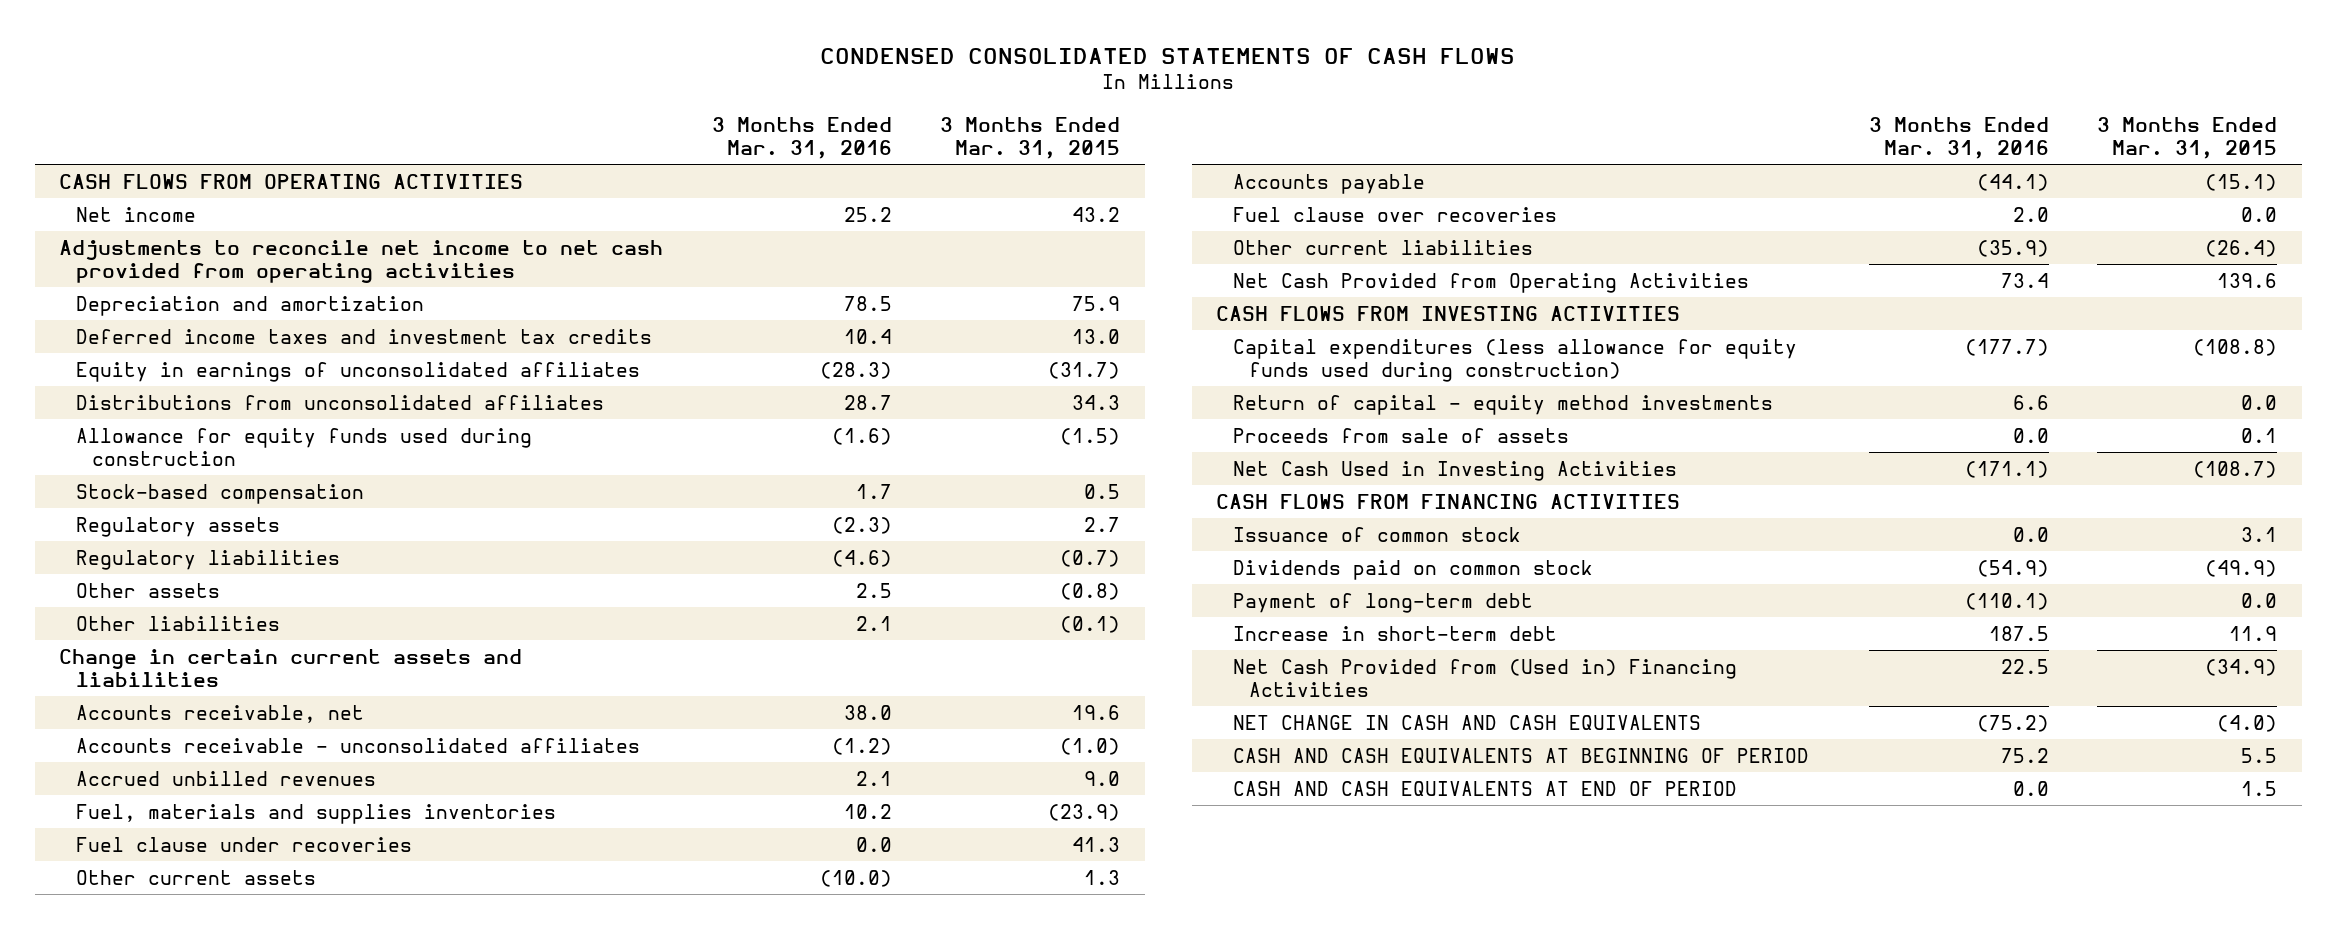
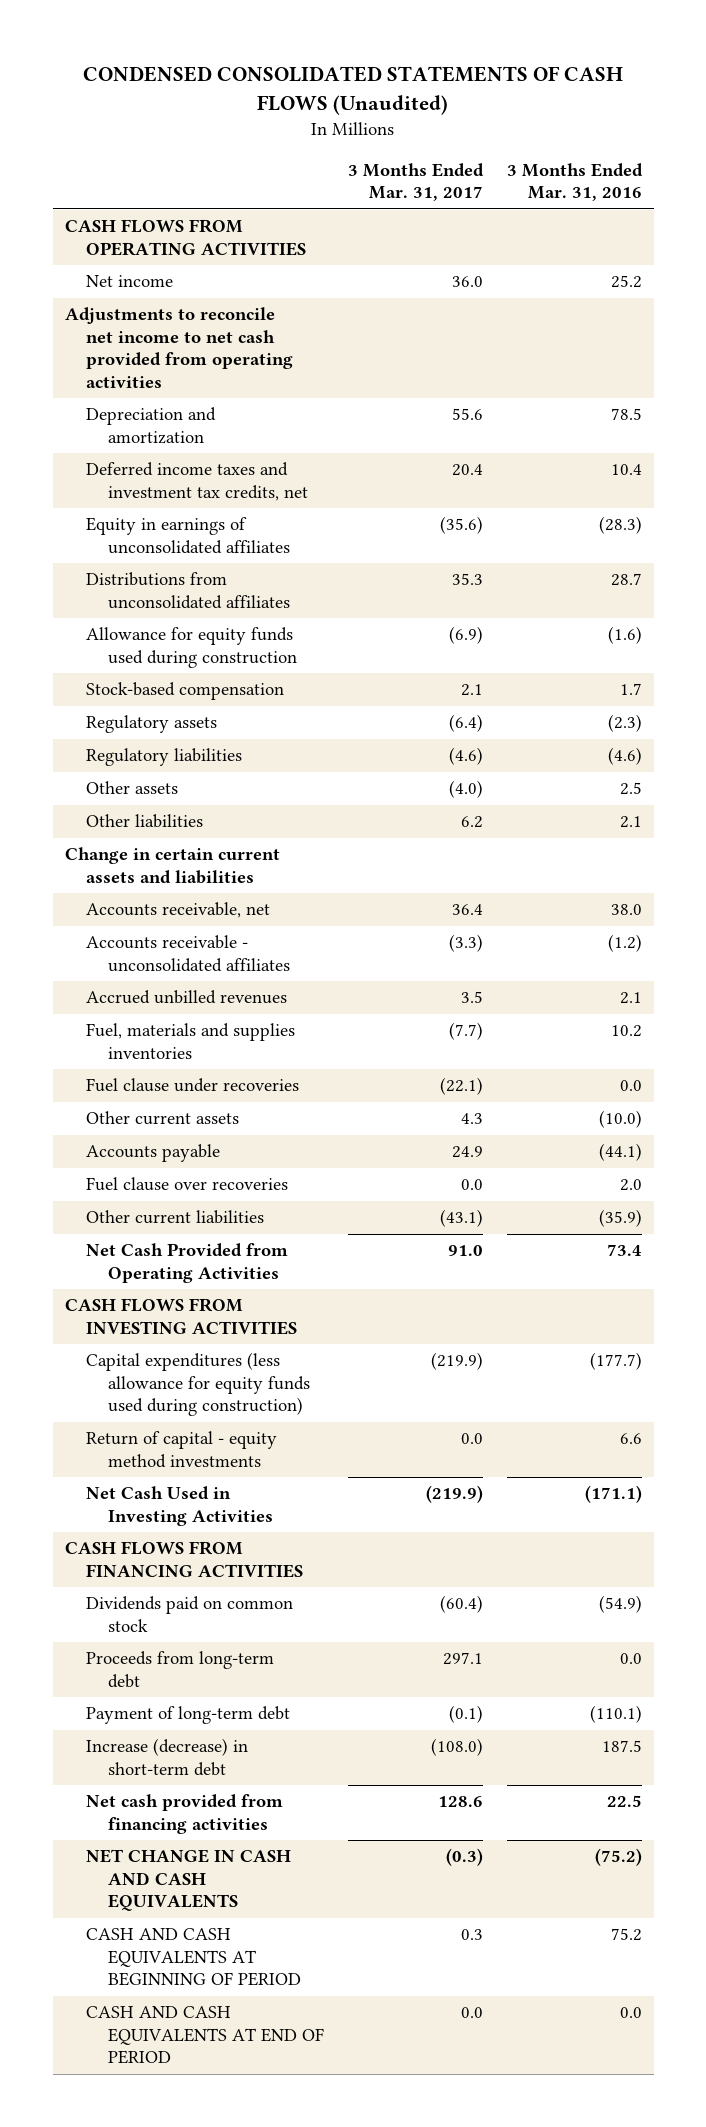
[820,47,1516,64] CONDENSED CONSOLIDATED STATEMENTS OF CASH FLOWS -> [83,66,624,115] CONDENSED CONSOLIDATED STATEMENTS OF CASH FLOWS (Unaudited)
[940,116,1121,159] 3 Months Ended Mar. 31, 2015 -> none
none -> [347,162,484,202] 3 Months Ended Mar. 31, 2017
[75,328,652,344] Deferred income taxes and investment tax credits -> [86,462,309,501] Deferred income taxes and investment tax credits, net
[1232,427,1569,443] Proceeds from sale of assets -> none
[1232,526,1521,542] Issuance of common stock -> none
none -> [86,1651,275,1688] Proceeds from long-term debt
[1232,625,1557,641] Increase in short-term debt -> [86,1738,249,1776] Increase (decrease) in short-term debt
[1232,658,1737,697] Net Cash Provided from (Used in) Financing Activities -> [86,1794,284,1834] Net cash provided from financing activities

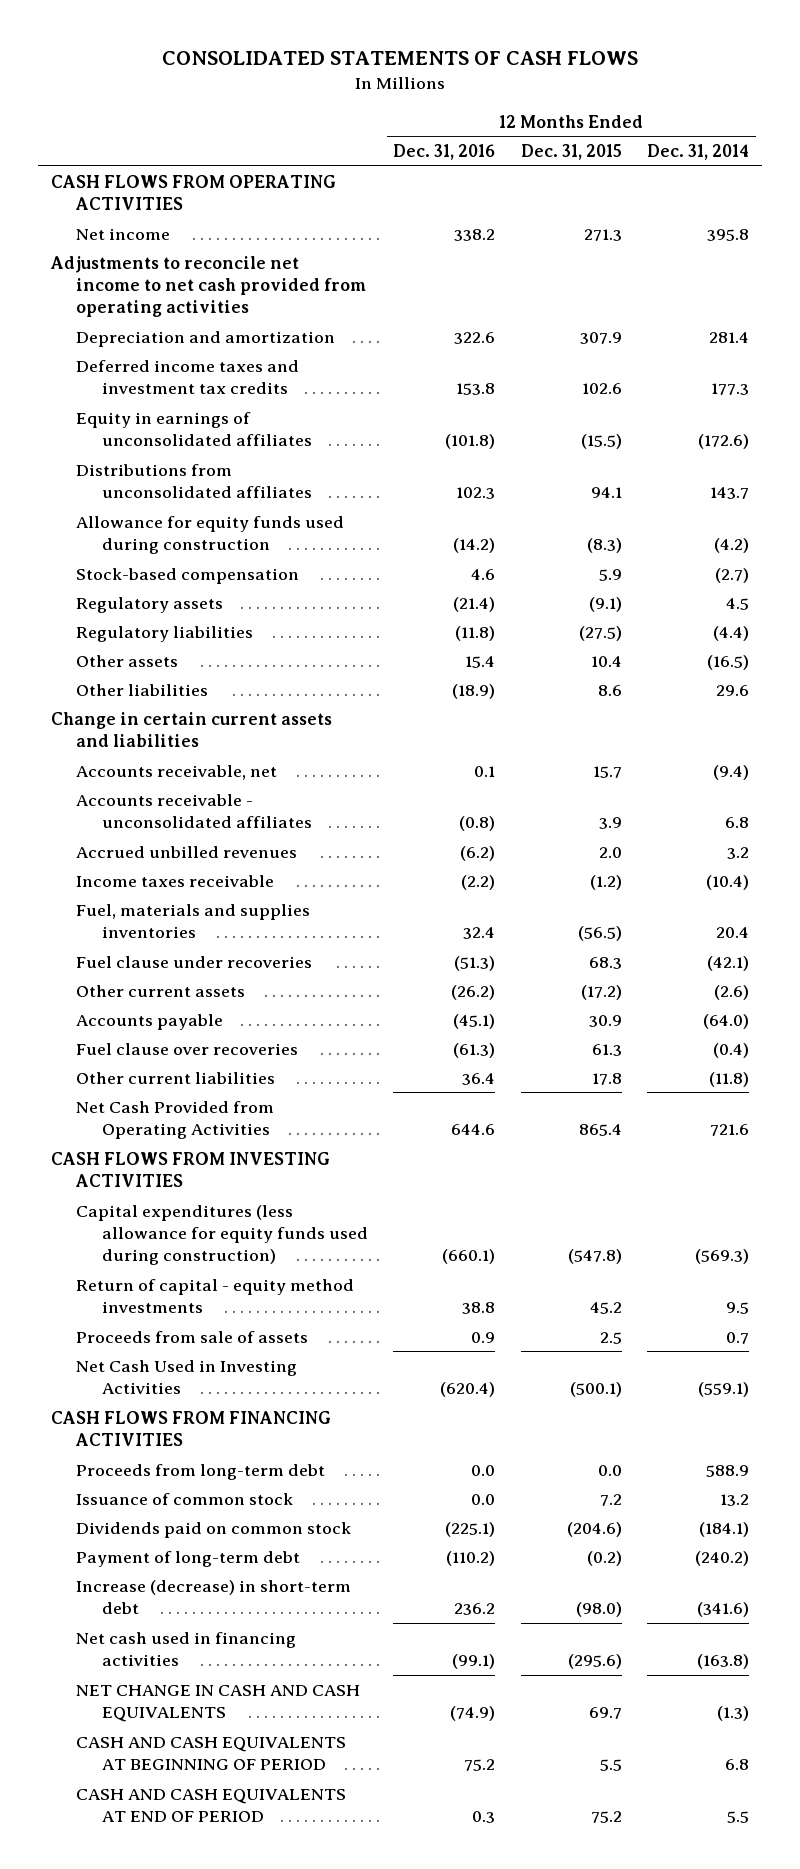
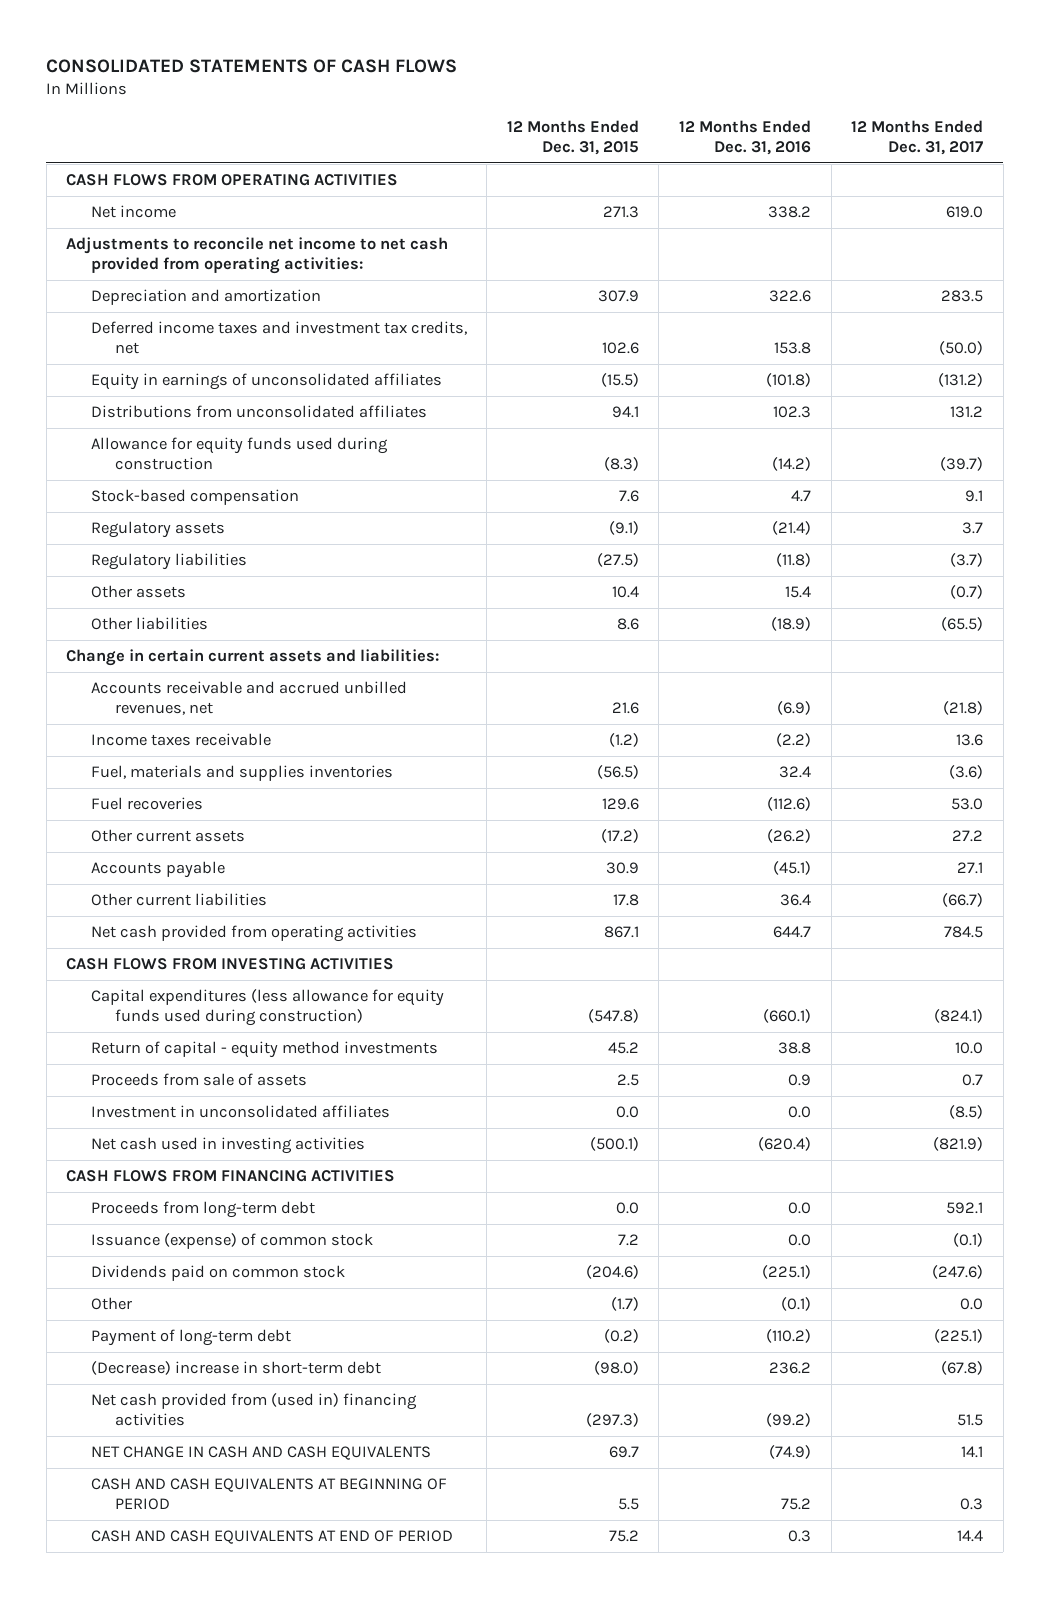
[647,144,750,161] Dec. 31, 2014 -> none
none -> [851,119,984,155] 12 Months Ended Dec. 31, 2017
[49,255,367,318] Adjustments to reconcile net income to net cash provided from operating activities -> [66,237,449,275] Adjustments to reconcile net income to net cash provided from operating activities:
[76,359,300,395] Deferred income taxes and investment tax credits -> [90,321,467,355] Deferred income taxes and investment tax credits, net
[471,568,496,580] 4.6 -> [790,490,811,503] 4.7
[598,568,622,581] 5.9 -> [618,490,639,503] 7.6
[76,793,312,829] Accounts receivable - unconsolidated affiliates -> none
[76,845,298,858] Accrued unbilled revenues -> none
[50,711,332,748] Change in certain current assets and liabilities -> [66,649,440,667] Change in certain current assets and liabilities:
[76,764,278,780] Accounts receivable, net -> [90,681,407,716] Accounts receivable and accrued unbilled revenues, net
[474,765,496,777] 0.1 -> [776,701,811,716] (6.9)
[592,765,622,778] 15.7 -> [611,702,639,715] 21.6
[76,955,313,968] Fuel clause under recoveries -> [90,797,203,811] Fuel recoveries
[454,955,496,971] (51.3) -> [766,797,811,812] (112.6)
[588,956,622,969] 68.3 -> [601,798,639,811] 129.6
[76,1042,299,1055] Fuel clause over recoveries -> none
[76,1100,275,1140] Net Cash Provided from Operating Activities -> [90,925,417,943] Net cash provided from operating activities
[451,1124,496,1136] 644.6 -> [772,926,811,939] 644.7
[578,1124,622,1137] 865.4 -> [603,926,639,939] 867.1
none -> [90,1105,390,1119] Investment in unconsolidated affiliates
[76,1359,298,1395] Net Cash Used in Investing Activities -> [90,1137,365,1155] Net cash used in investing activities
[76,1492,294,1505] Issuance of common stock -> [90,1233,373,1250] Issuance (expense) of common stock
none -> [90,1297,132,1311] Other
[76,1579,352,1615] Increase (decrease) in short-term debt -> [90,1361,381,1376] (Decrease) increase in short-term debt
[76,1631,297,1667] Net cash used in financing activities -> [90,1393,417,1427] Net cash provided from (used in) financing activities
[452,1654,496,1670] (99.1) -> [765,1413,811,1428] (99.2)
[567,1654,622,1670] (295.6) -> [585,1413,639,1428] (297.3)

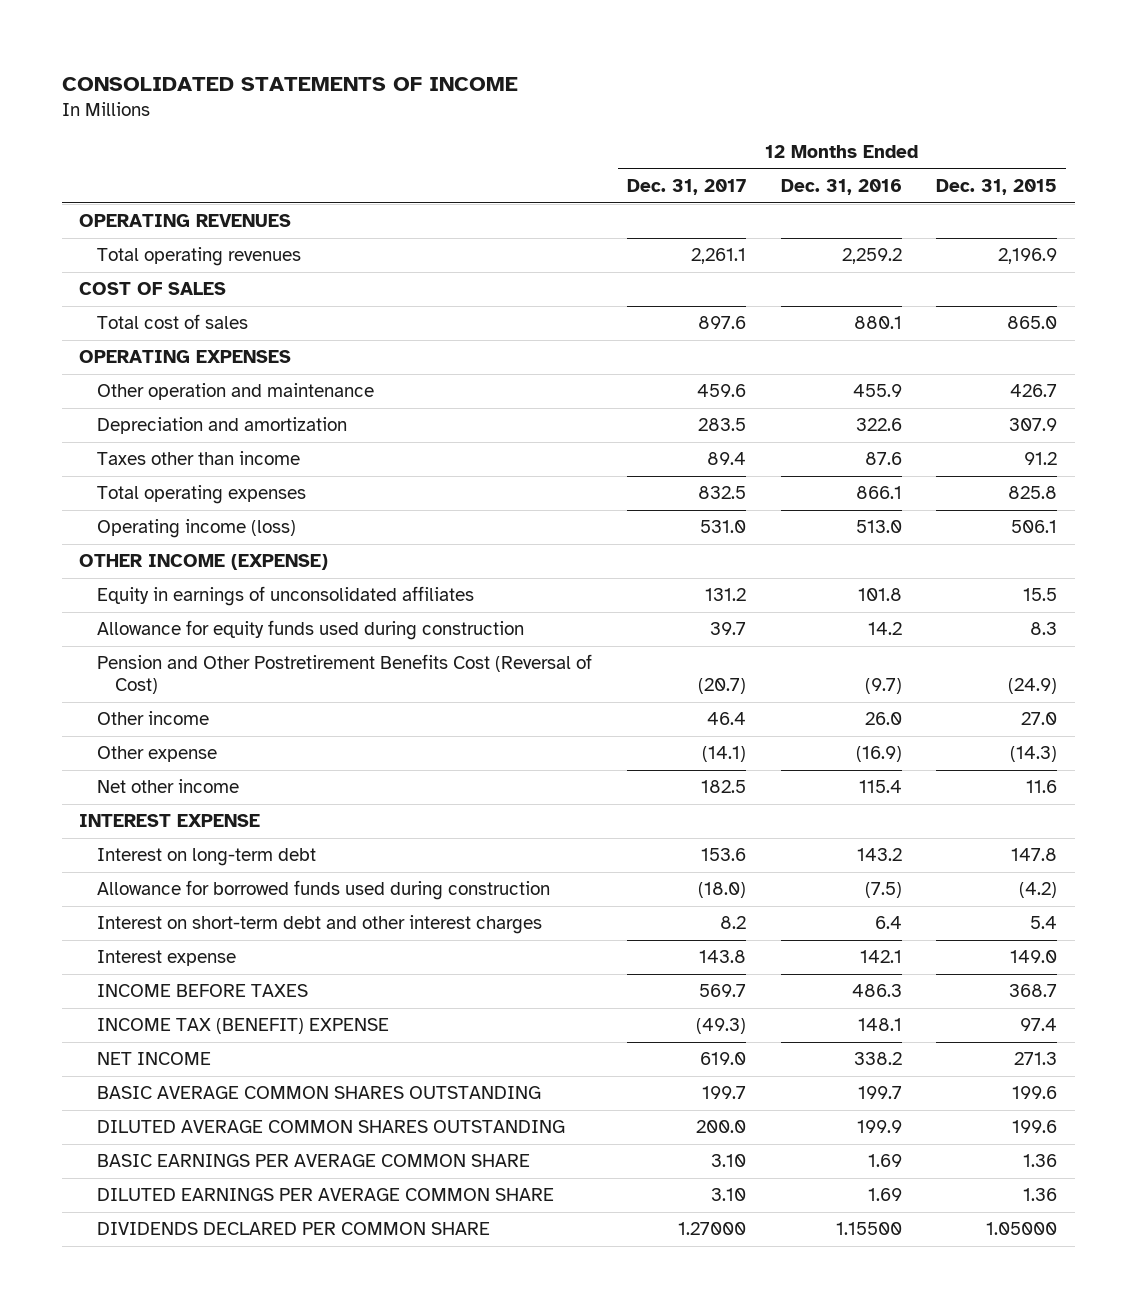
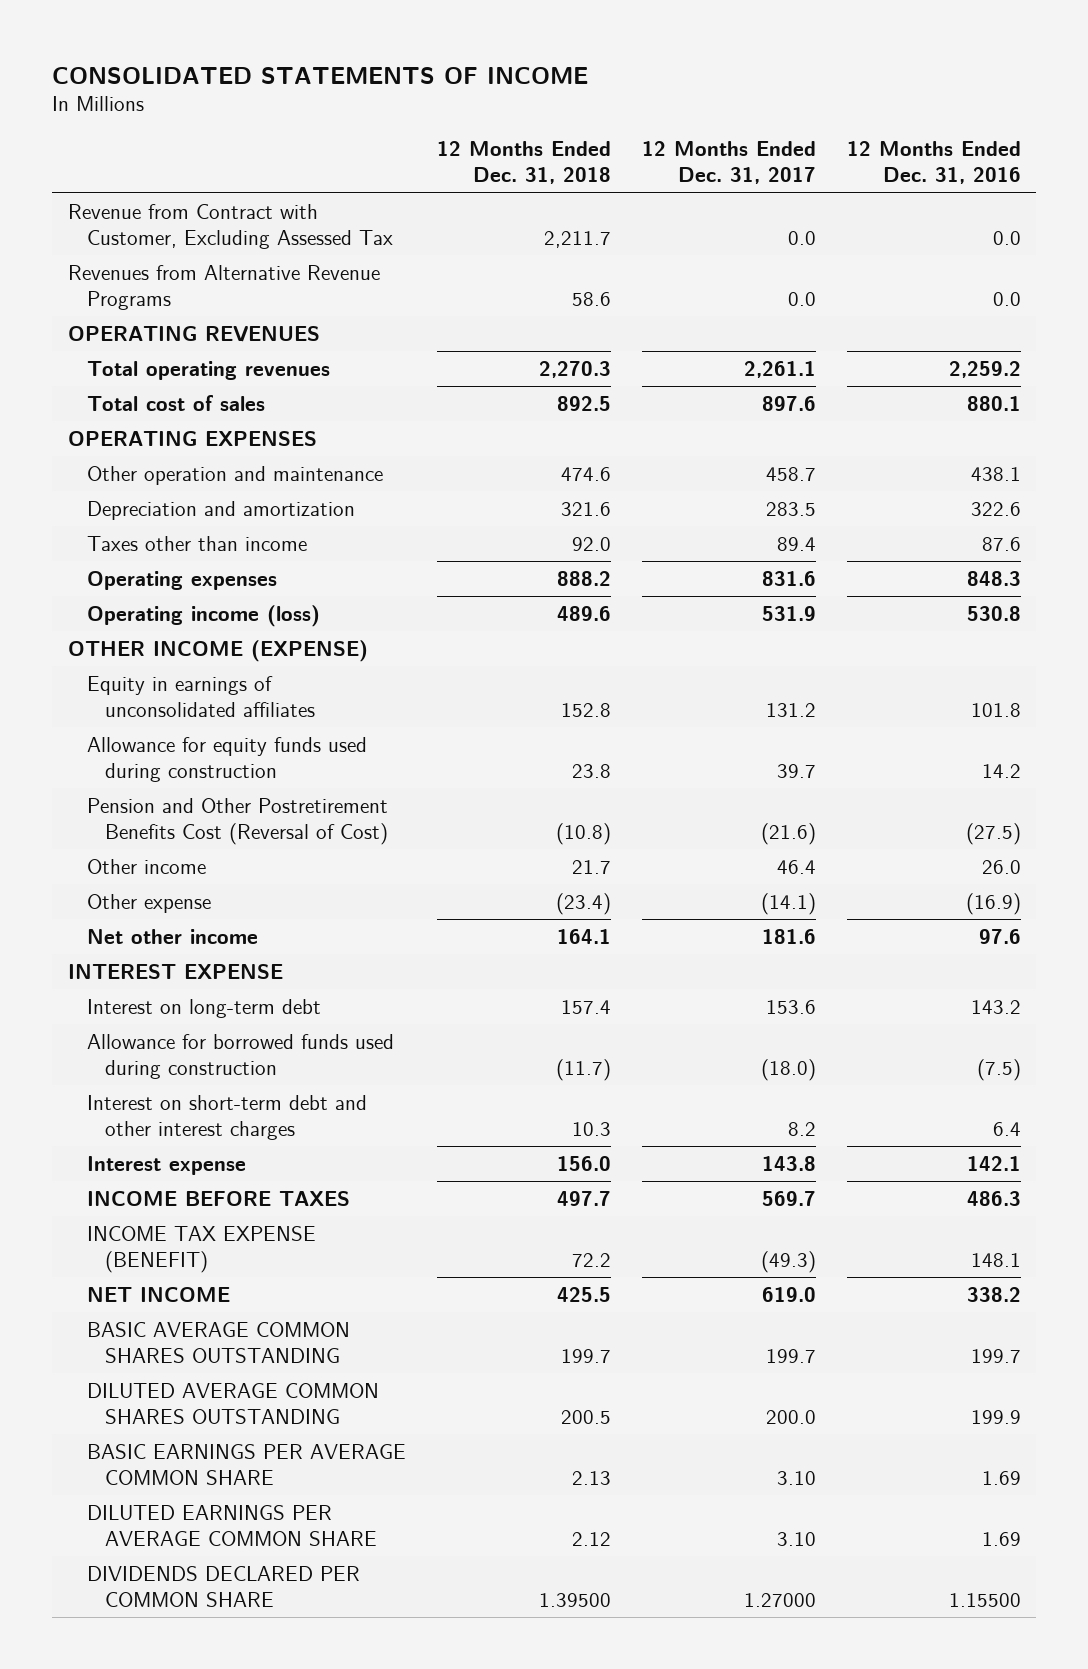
[936,179,1058,196] Dec. 31, 2015 -> none
none -> [436,141,611,184] 12 Months Ended Dec. 31, 2018
none -> [67,203,393,249] Revenue from Contract with Customer, Excluding Assessed Tax
none -> [67,264,380,310] Revenues from Alternative Revenue Programs
[79,282,227,296] COST OF SALES -> none
[696,384,746,398] 459.6 -> [765,466,816,481] 458.7
[852,384,902,398] 455.9 -> [970,466,1021,481] 438.1
[97,485,307,505] Total operating expenses -> [86,570,277,590] Operating expenses
[697,486,746,500] 832.5 -> [761,570,816,586] 831.6
[855,486,902,500] 866.1 -> [966,570,1021,586] 848.3
[699,520,746,534] 531.0 -> [761,605,816,621] 531.9
[855,520,902,534] 513.0 -> [966,605,1021,621] 530.8
[697,677,746,694] (20.7) -> [760,822,816,845] (21.6)
[864,677,902,694] (9.7) -> [965,822,1021,845] (27.5)
[700,780,746,794] 182.5 -> [761,928,816,944] 181.6
[858,780,902,794] 115.4 -> [978,928,1021,944] 97.6
[97,1018,390,1035] INCOME TAX (BENEFIT) EXPENSE -> [86,1225,316,1273] INCOME TAX EXPENSE (BENEFIT)

